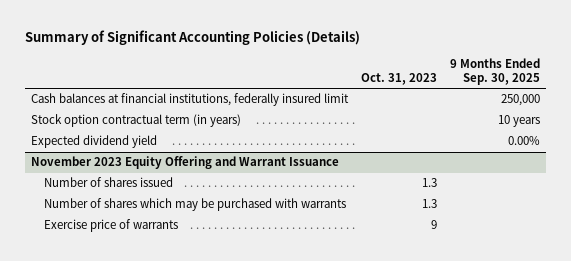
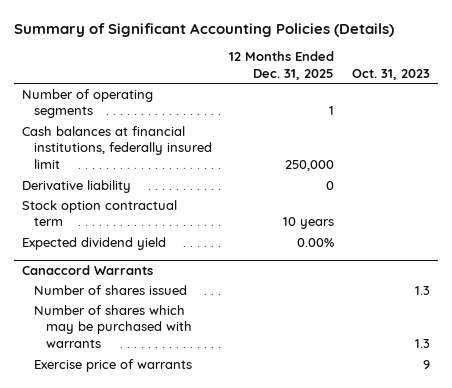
[449,58,540,86] 9 Months Ended Sep. 30, 2025 -> none
none -> [229,51,335,81] 12 Months Ended Dec. 31, 2025
none -> [22,88,154,119] Number of operating segments
none -> [22,179,132,193] Derivative liability
[31,114,242,128] Stock option contractual term (in years) -> [22,199,178,227] Stock option contractual term
[31,156,340,170] November 2023 Equity Offering and Warrant Issuance -> [22,264,154,275] Canaccord Warrants

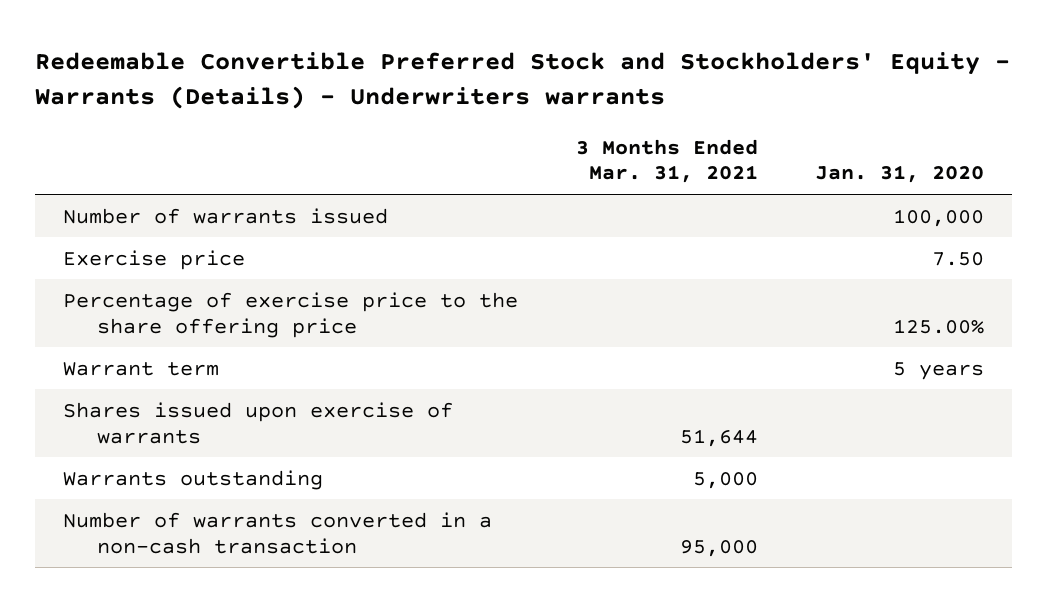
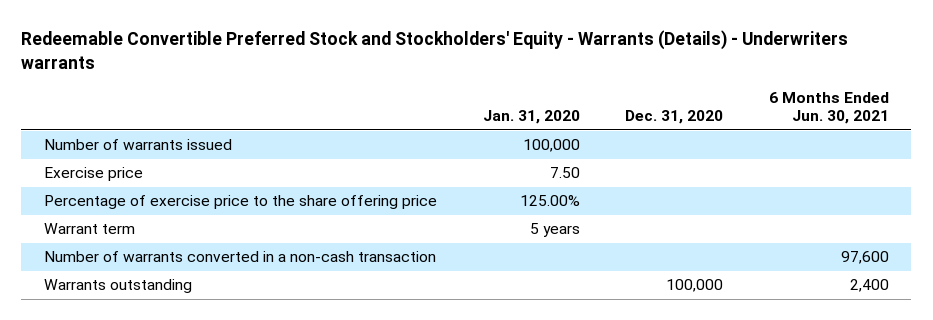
[575,138,758,184] 3 Months Ended Mar. 31, 2021 -> none
none -> [625,110,724,125] Dec. 31, 2020
none -> [768,92,889,125] 6 Months Ended Jun. 30, 2021
[63,401,454,444] Shares issued upon exercise of warrants -> none
[63,469,324,490] Warrants outstanding -> [44,279,193,294] Warrants outstanding

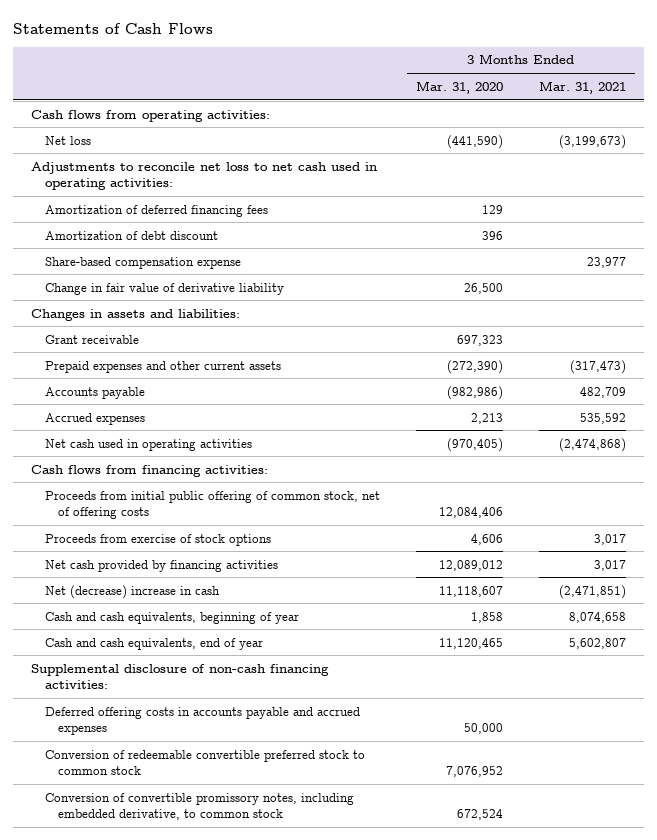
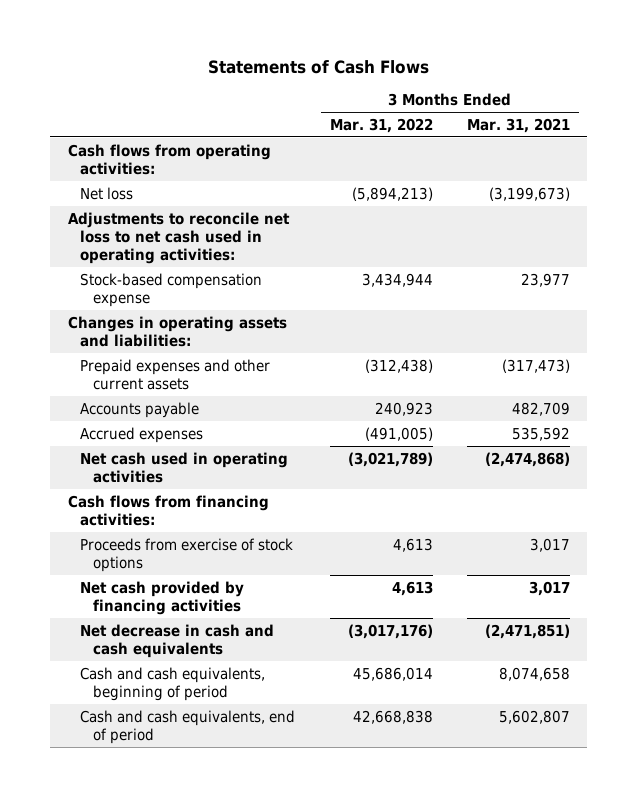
[415,80,503,94] Mar. 31, 2020 -> none
none -> [329,117,433,133] Mar. 31, 2022
[44,204,268,217] Amortization of deferred financing fees -> none
[44,230,218,240] Amortization of debt discount -> none
[44,282,284,295] Change in fair value of derivative liability -> none
[44,334,139,344] Grant receivable -> none
[44,256,241,269] Share-based compensation expense -> [80,272,263,308] Stock-based compensation expense
[31,308,241,321] Changes in assets and liabilities: -> [67,315,287,348] Changes in operating assets and liabilities:
[44,490,380,519] Proceeds from initial public offering of common stock, net of offering costs -> none
[31,663,330,689] Supplemental disclosure of non-cash financing activities: -> none
[44,706,360,735] Deferred offering costs in accounts payable and accrued expenses -> none
[44,749,365,775] Conversion of redeemable convertible preferred stock to common stock -> none
[44,792,354,820] Conversion of convertible promissory notes, including embedded derivative, to common stock -> none
[44,584,220,599] Net (decrease) increase in cash -> [80,623,275,659] Net decrease in cash and cash equivalents
[44,611,299,624] Cash and cash equivalents, beginning of year -> [80,666,266,702] Cash and cash equivalents, beginning of period
[44,637,263,650] Cash and cash equivalents, end of year -> [80,709,296,745] Cash and cash equivalents, end of period

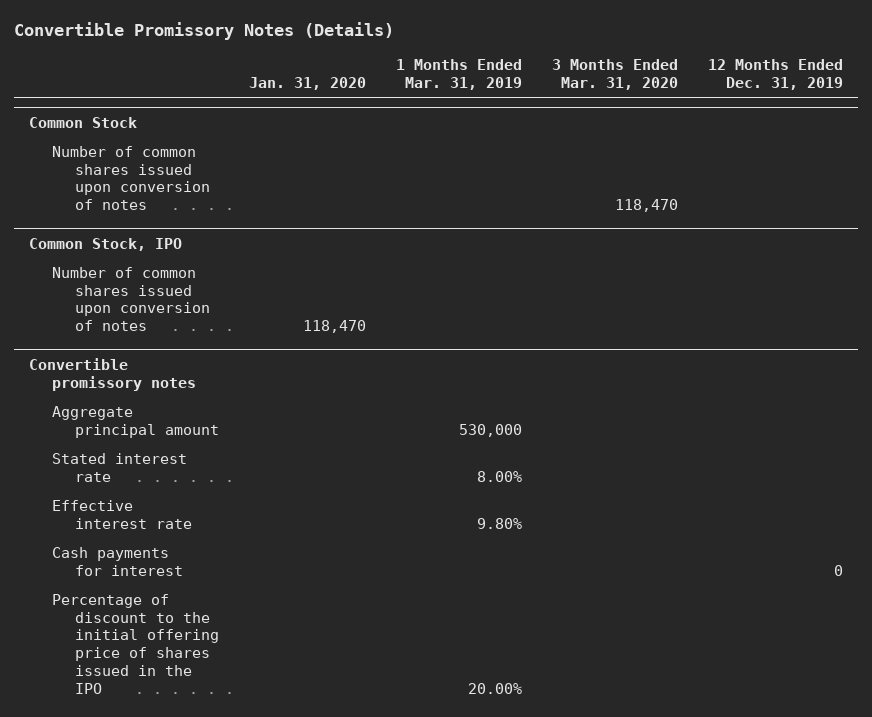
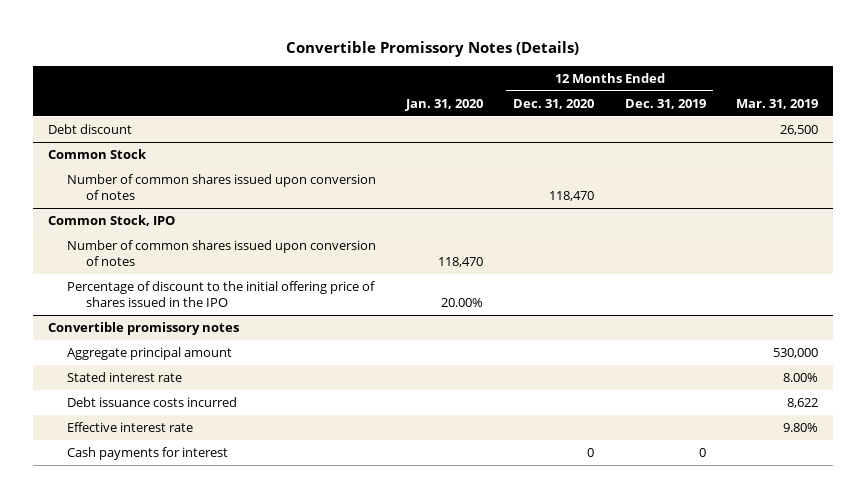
[396,59,523,91] 1 Months Ended Mar. 31, 2019 -> none
[552,59,679,91] 3 Months Ended Mar. 31, 2020 -> none
none -> [513,99,595,110] Dec. 31, 2020
none -> [735,99,818,110] Mar. 31, 2019
none -> [47,124,132,135] Debt discount
none -> [66,281,375,307] Percentage of discount to the initial offering price of shares issued in the IPO
none -> [66,397,237,408] Debt issuance costs incurred
[51,593,219,694] Percentage of discount to the initial offering price of shares issued in the IPO -> none

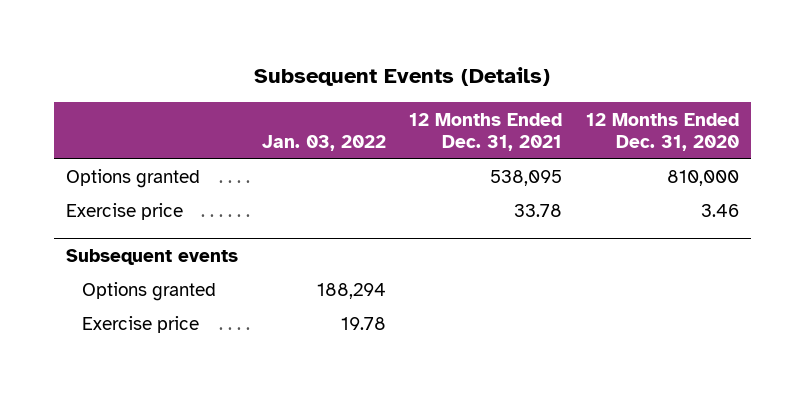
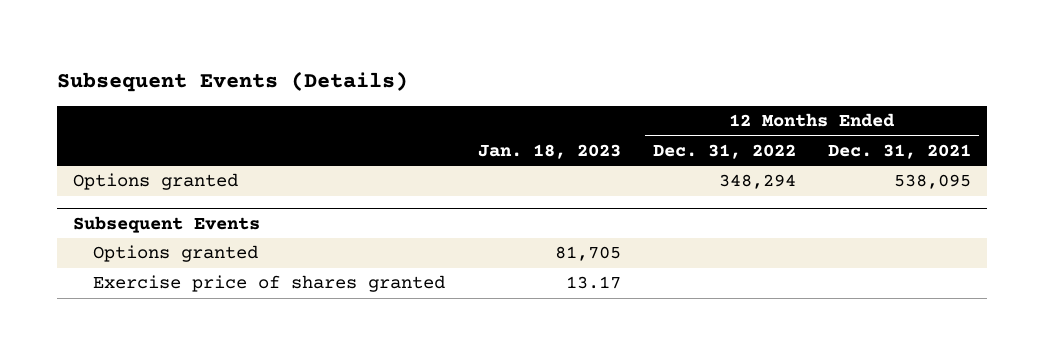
[261,134,386,151] Jan. 03, 2022 -> none
[586,112,740,151] 12 Months Ended Dec. 31, 2020 -> none
none -> [477,143,621,159] Jan. 18, 2023
none -> [652,143,796,159] Dec. 31, 2022
[65,202,183,220] Exercise price -> none
[65,248,238,265] Subsequent events -> [72,215,260,233] Subsequent Events
[82,315,200,333] Exercise price -> none
none -> [93,275,446,293] Exercise price of shares granted

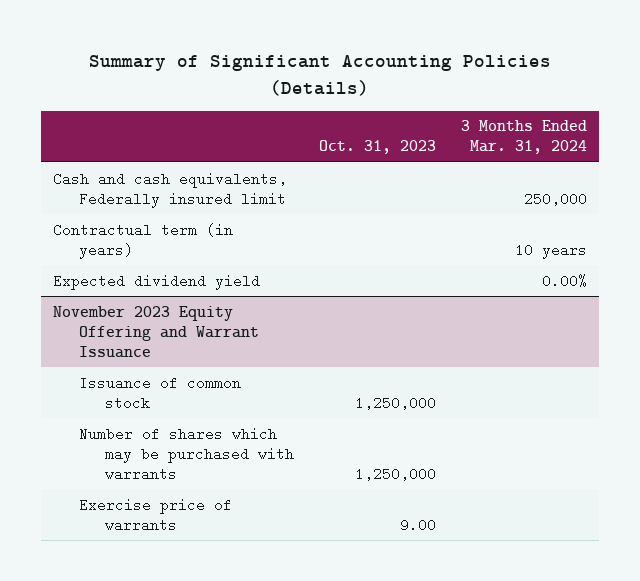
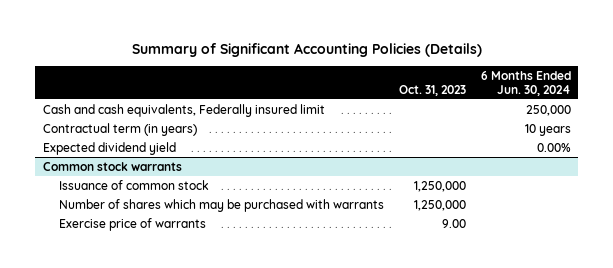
[460,120,587,155] 3 Months Ended Mar. 31, 2024 -> none
none -> [480,70,571,96] 6 Months Ended Jun. 30, 2024
[53,305,260,358] November 2023 Equity Offering and Warrant Issuance -> [42,161,182,171] Common stock warrants

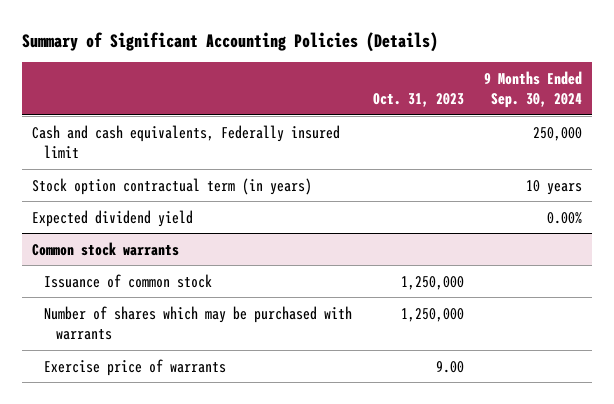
[480,70,571,96] 6 Months Ended Jun. 30, 2024 -> none
none -> [483,70,582,108] 9 Months Ended Sep. 30, 2024
[42,122,197,136] Contractual term (in years) -> [32,177,313,195] Stock option contractual term (in years)

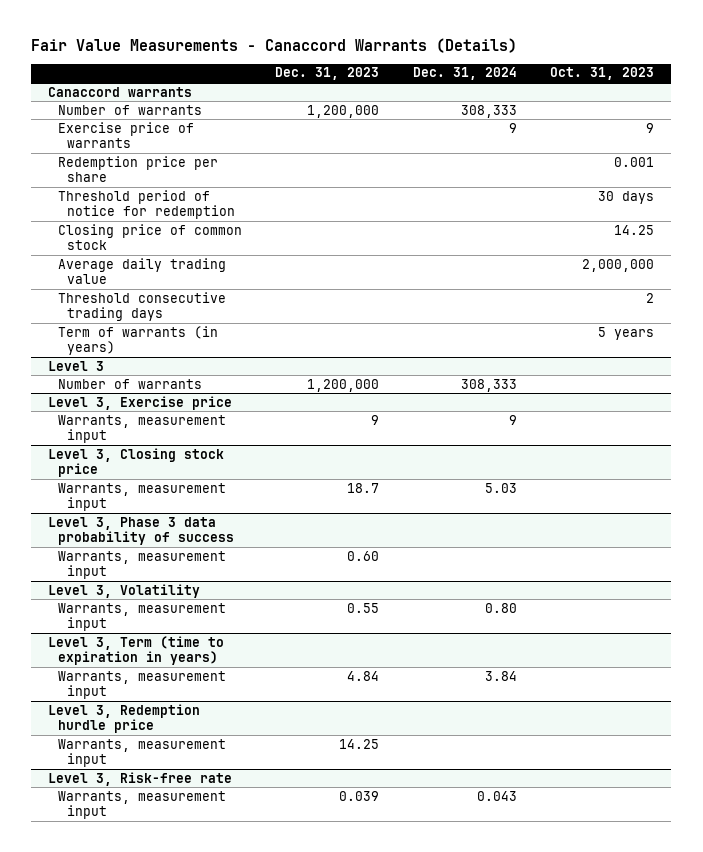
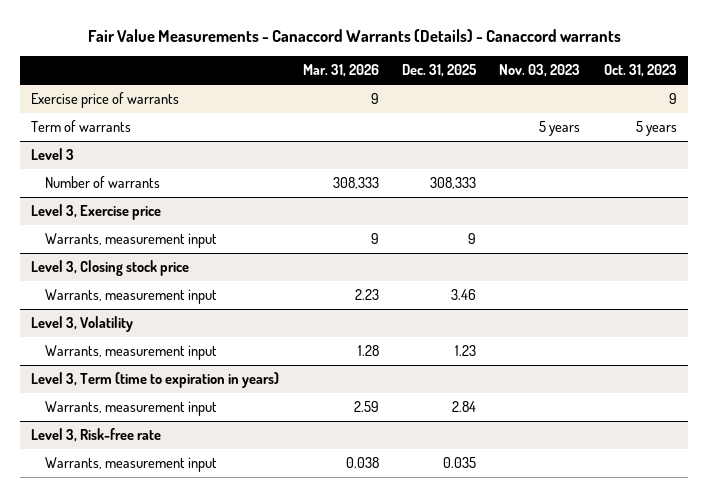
[31,37,518,53] Fair Value Measurements - Canaccord Warrants (Details) -> [87,28,621,42] Fair Value Measurements - Canaccord Warrants (Details) - Canaccord warrants
[275,67,380,81] Dec. 31, 2023 -> none
[412,67,517,81] Dec. 31, 2024 -> none
none -> [302,64,379,78] Mar. 31, 2026
none -> [401,64,477,78] Dec. 31, 2025
none -> [499,64,581,78] Nov. 03, 2023
[48,86,193,97] Canaccord warrants -> none
[57,104,202,115] Number of warrants -> none
[57,155,218,183] Redemption price per share -> none
[57,189,236,220] Threshold period of notice for redemption -> none
[57,223,242,251] Closing price of common stock -> none
[57,257,226,285] Average daily trading value -> none
[57,291,226,322] Threshold consecutive trading days -> none
[57,325,218,356] Term of warrants (in years) -> [31,120,132,133] Term of warrants
[48,516,234,546] Level 3, Phase 3 data probability of success -> none
[57,550,226,580] Warrants, measurement input -> none
[48,703,201,734] Level 3, Redemption hurdle price -> none
[57,738,226,768] Warrants, measurement input -> none

